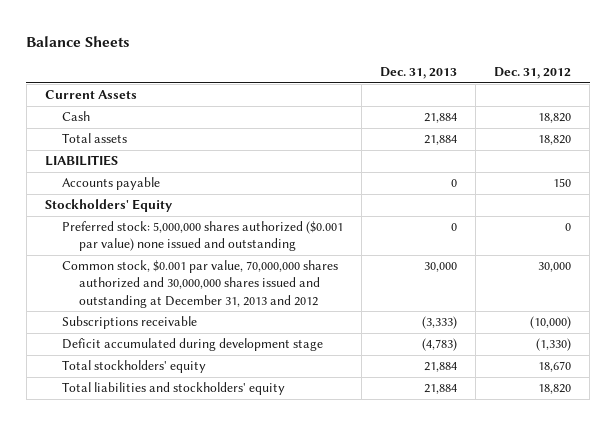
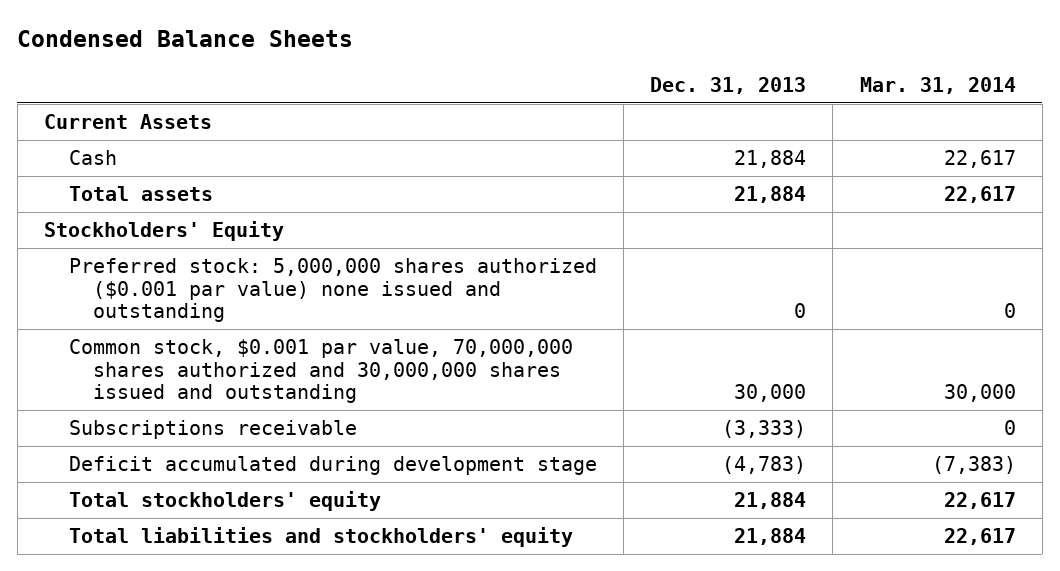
[26,36,131,48] Balance Sheets -> [17,30,354,48] Condensed Balance Sheets
[494,67,572,80] Dec. 31, 2012 -> none
none -> [859,76,1016,94] Mar. 31, 2014
[44,155,118,167] LIABILITIES -> none
[62,177,161,191] Accounts payable -> none
[62,260,339,308] Common stock, $0.001 par value, 70,000,000 shares authorized and 30,000,000 shares issued and outstanding at December 31, 2013 and 2012 -> [68,339,573,404] Common stock, $0.001 par value, 70,000,000 shares authorized and 30,000,000 shares issued and outstanding

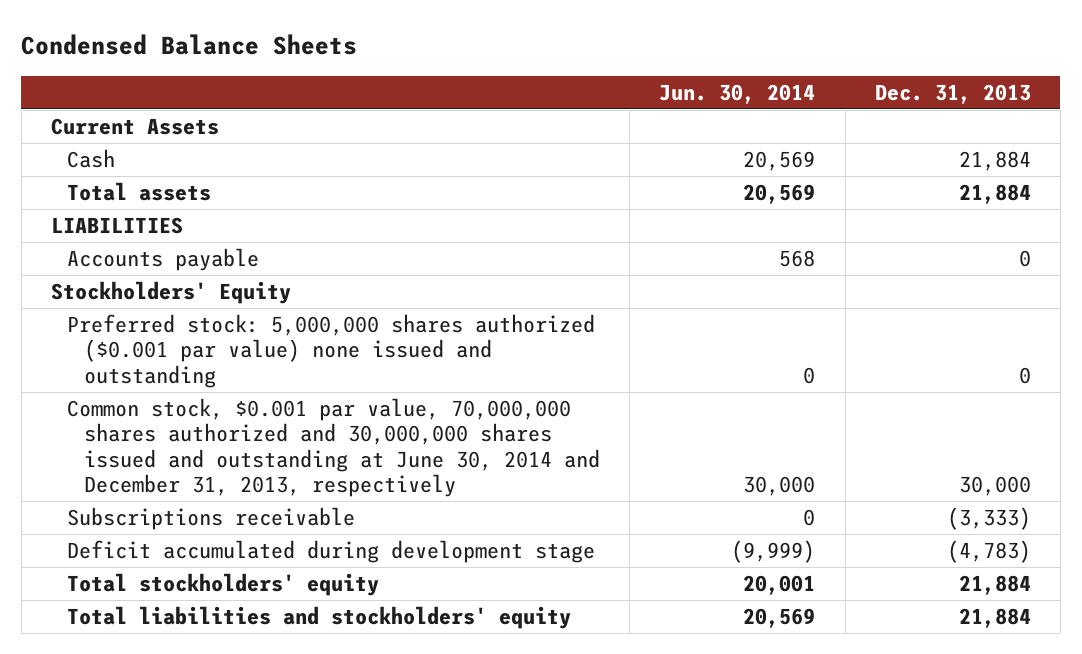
[859,76,1016,94] Mar. 31, 2014 -> none
none -> [659,83,816,104] Jun. 30, 2014
none -> [50,217,183,235] LIABILITIES
none -> [67,248,260,272] Accounts payable
[68,339,573,404] Common stock, $0.001 par value, 70,000,000 shares authorized and 30,000,000 shares issued and outstanding -> [67,398,601,497] Common stock, $0.001 par value, 70,000,000 shares authorized and 30,000,000 shares issued and outstanding at June 30, 2014 and December 31, 2013, respectively

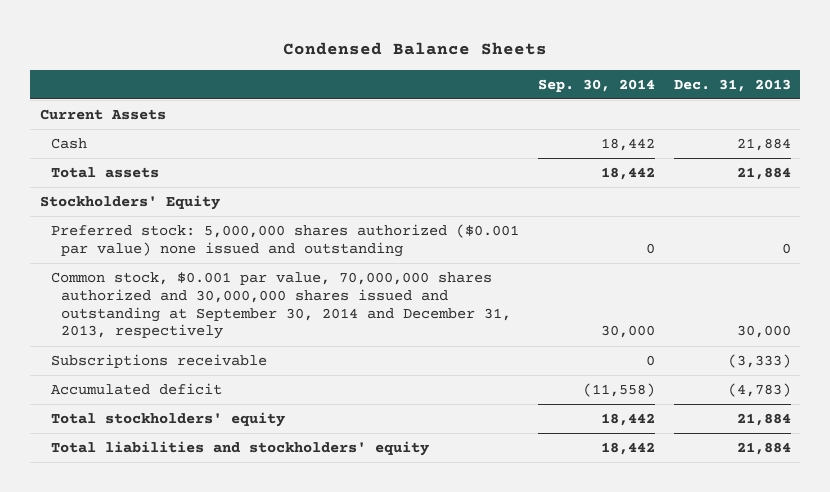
[659,83,816,104] Jun. 30, 2014 -> none
none -> [537,78,655,92] Sep. 30, 2014
[50,217,183,235] LIABILITIES -> none
[67,248,260,272] Accounts payable -> none
[67,398,601,497] Common stock, $0.001 par value, 70,000,000 shares authorized and 30,000,000 shares issued and outstanding at June 30, 2014 and December 31, 2013, respectively -> [50,272,512,340] Common stock, $0.001 par value, 70,000,000 shares authorized and 30,000,000 shares issued and outstanding at September 30, 2014 and December 31, 2013, respectively
[67,540,596,564] Deficit accumulated during development stage -> [50,383,222,396] Accumulated deficit

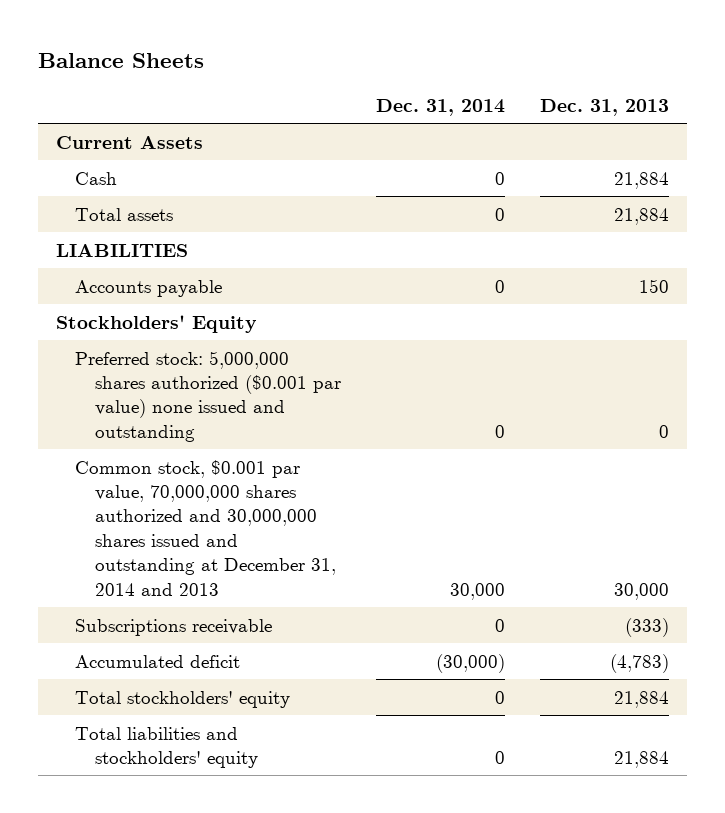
[283,42,548,56] Condensed Balance Sheets -> [38,53,205,69] Balance Sheets
[537,78,655,92] Sep. 30, 2014 -> none
none -> [375,99,505,117] Dec. 31, 2014
none -> [56,243,189,257] LIABILITIES
none -> [75,279,223,297] Accounts payable
[50,272,512,340] Common stock, $0.001 par value, 70,000,000 shares authorized and 30,000,000 shares issued and outstanding at September 30, 2014 and December 31, 2013, respectively -> [75,459,336,596] Common stock, $0.001 par value, 70,000,000 shares authorized and 30,000,000 shares issued and outstanding at December 31, 2014 and 2013
[727,354,791,369] (3,333) -> [625,617,670,637] (333)

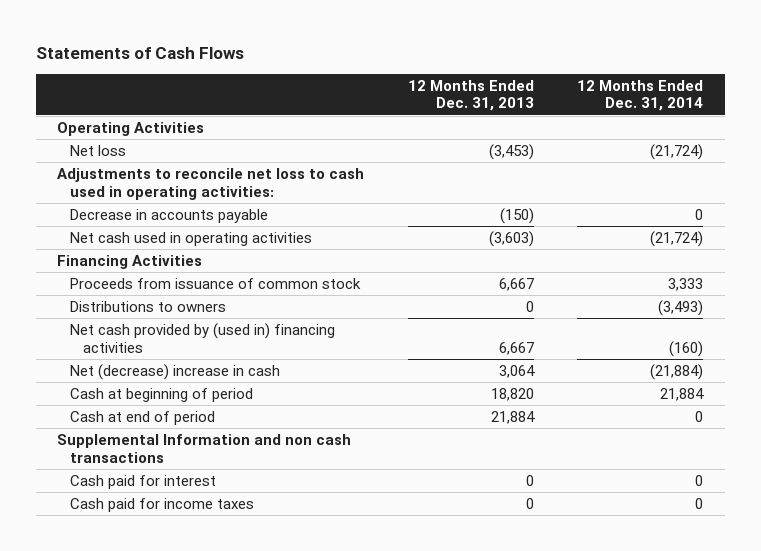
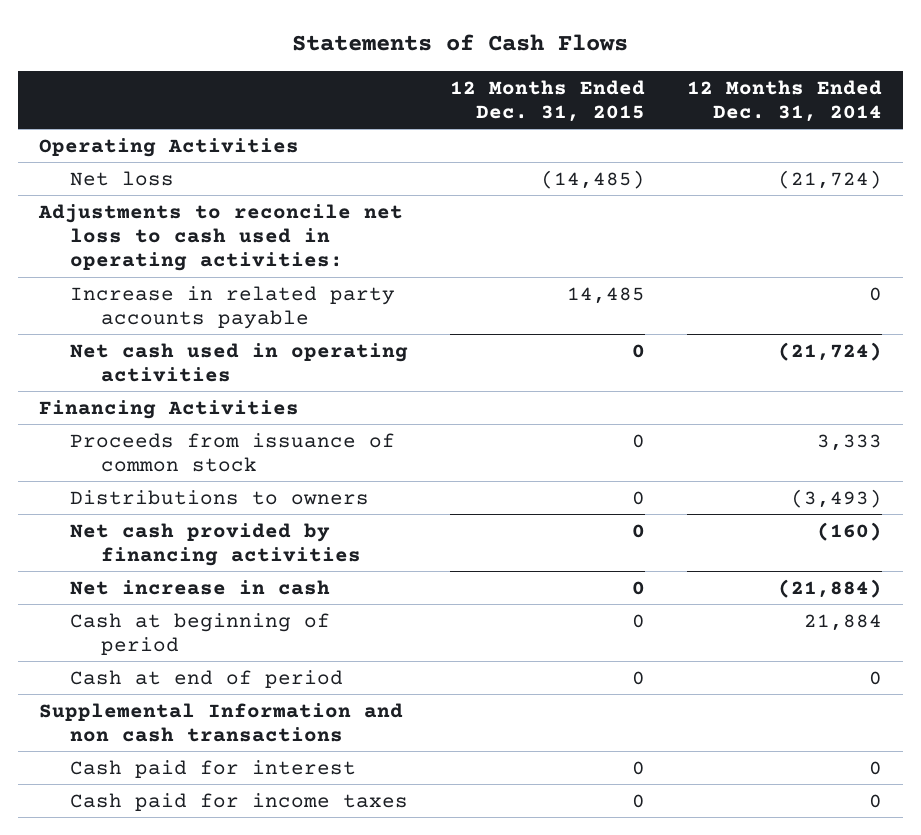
[407,79,534,112] 12 Months Ended Dec. 31, 2013 -> none
none -> [450,79,646,122] 12 Months Ended Dec. 31, 2015
[70,208,269,223] Decrease in accounts payable -> none
none -> [70,285,396,329] Increase in related party accounts payable
[70,322,336,353] Net cash provided by (used in) financing activities -> [70,522,362,566] Net cash provided by financing activities
[70,363,281,380] Net (decrease) increase in cash -> [70,579,331,595] Net increase in cash

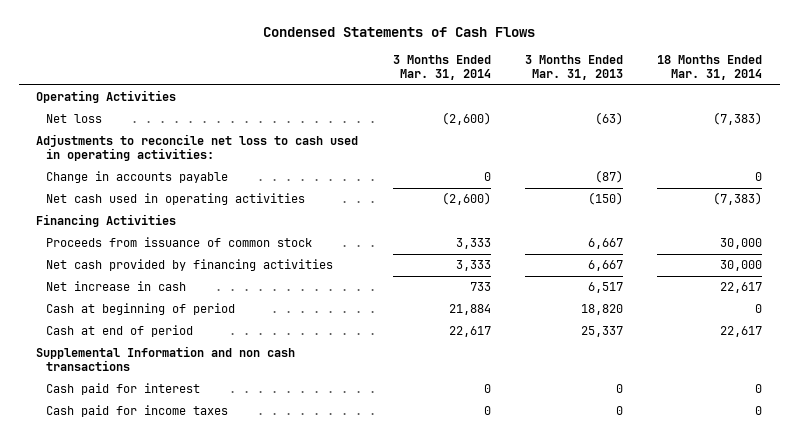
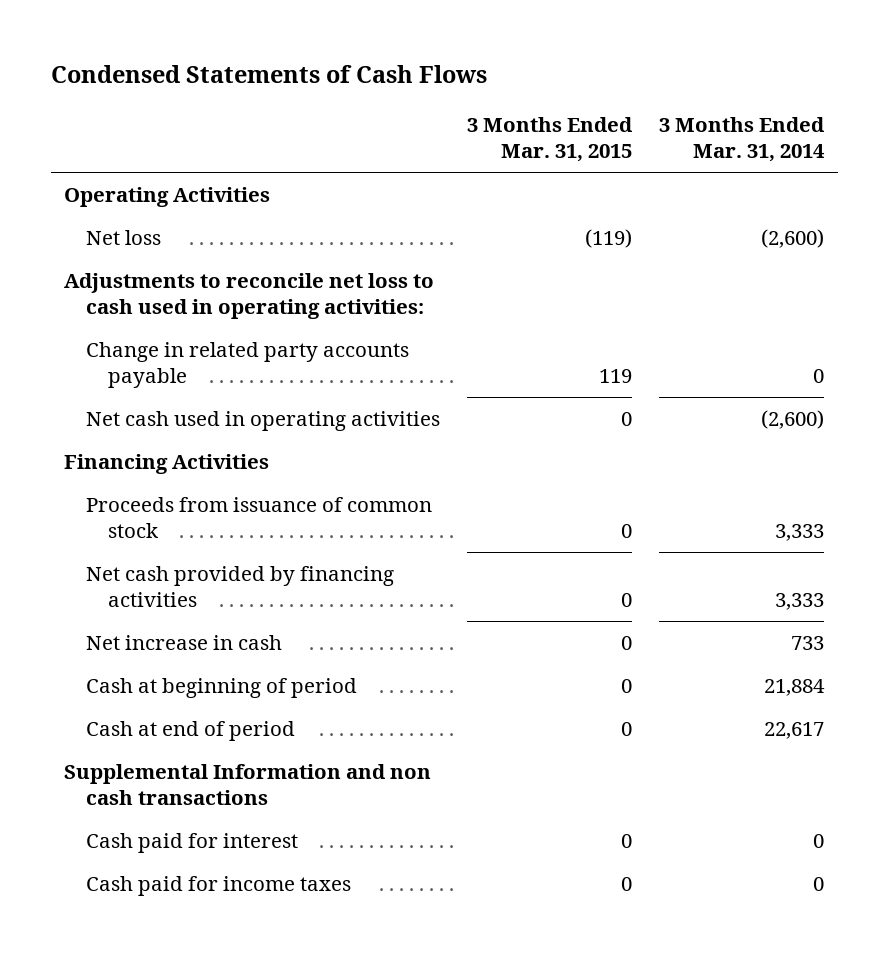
[525,54,624,81] 3 Months Ended Mar. 31, 2013 -> none
[657,54,763,81] 18 Months Ended Mar. 31, 2014 -> none
none -> [467,116,634,163] 3 Months Ended Mar. 31, 2015
[45,171,228,184] Change in accounts payable -> [85,341,409,389] Change in related party accounts payable

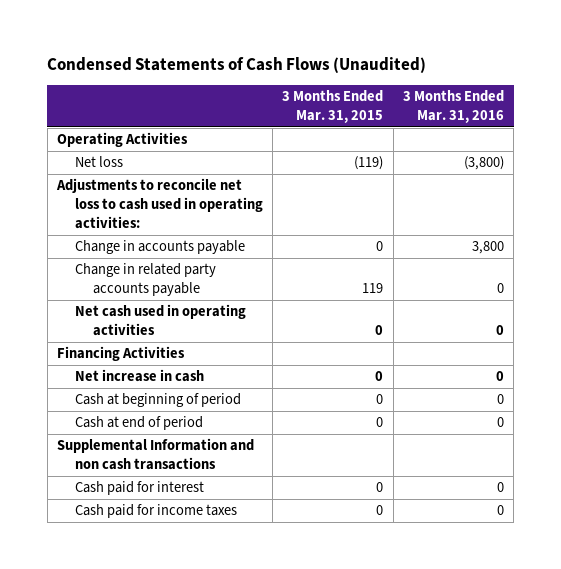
[50,64,487,83] Condensed Statements of Cash Flows -> [47,56,427,73] Condensed Statements of Cash Flows (Unaudited)
[659,116,826,163] 3 Months Ended Mar. 31, 2014 -> none
none -> [402,90,504,124] 3 Months Ended Mar. 31, 2016
none -> [74,240,245,255] Change in accounts payable
[85,496,432,539] Proceeds from issuance of common stock -> none
[85,565,394,608] Net cash provided by financing activities -> none

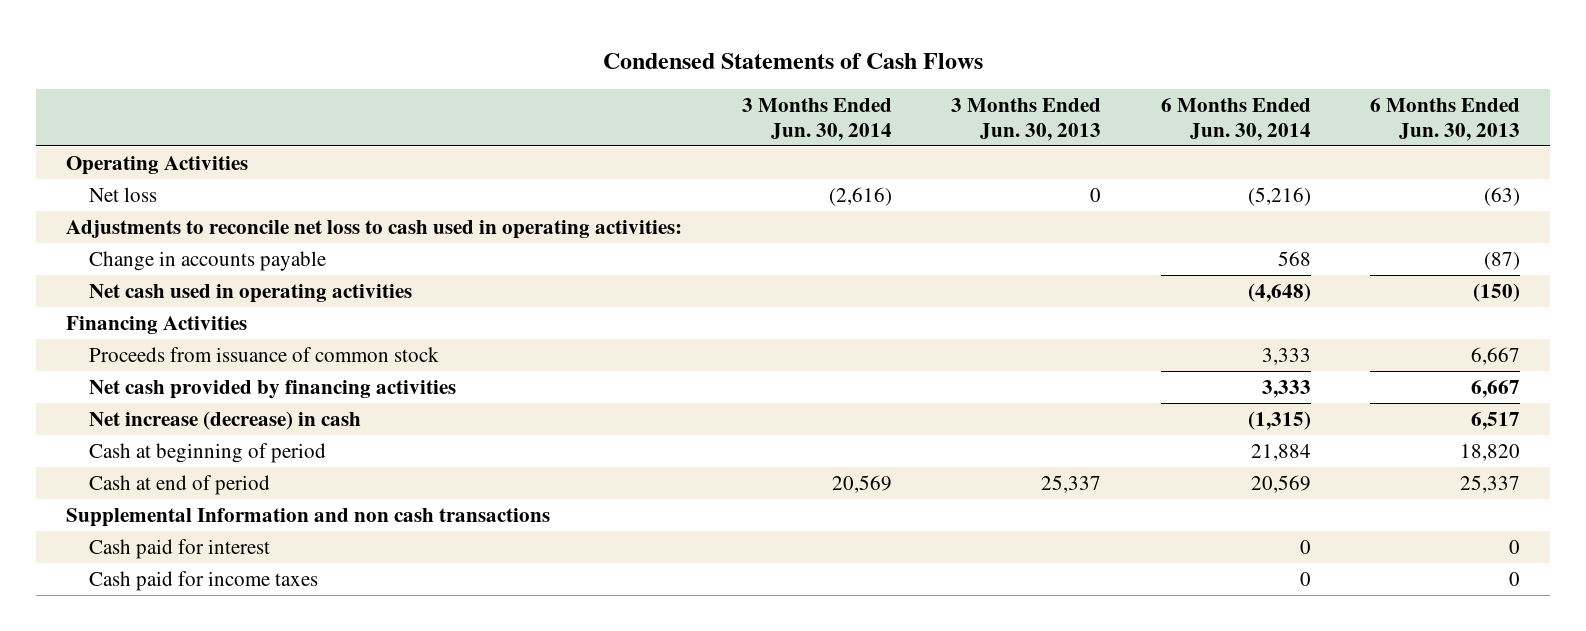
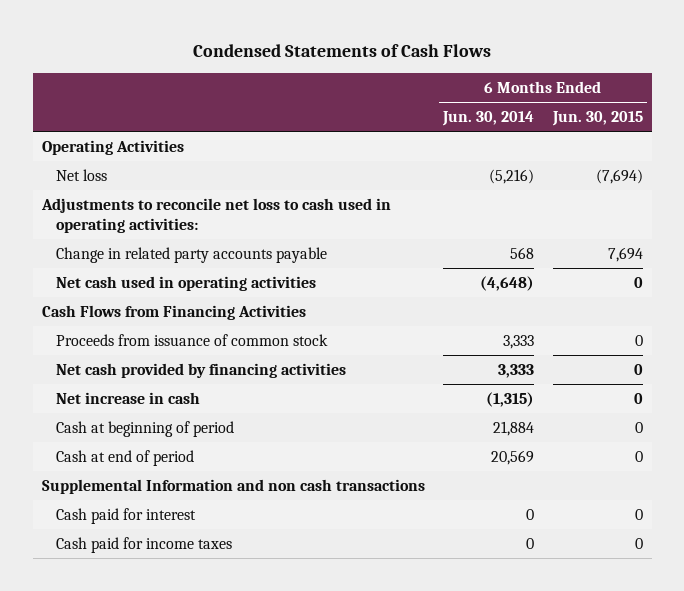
[741,97,892,141] 3 Months Ended Jun. 30, 2014 -> none
[951,97,1102,141] 3 Months Ended Jun. 30, 2013 -> none
[1370,97,1521,141] 6 Months Ended Jun. 30, 2013 -> none
none -> [551,110,643,126] Jun. 30, 2015
[88,250,326,271] Change in accounts payable -> [56,246,328,263] Change in related party accounts payable
[66,315,248,334] Financing Activities -> [41,304,306,320] Cash Flows from Financing Activities
[88,410,361,430] Net increase (decrease) in cash -> [56,391,201,404] Net increase in cash

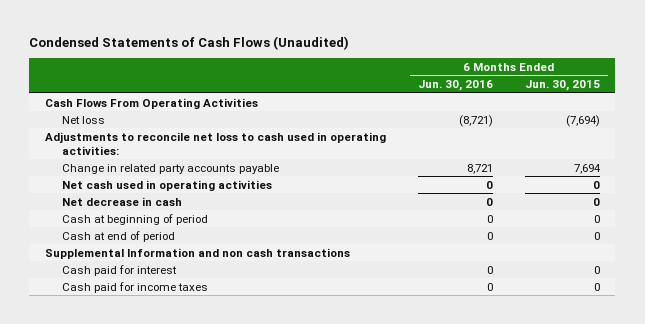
[193,44,492,58] Condensed Statements of Cash Flows -> [29,35,350,50] Condensed Statements of Cash Flows (Unaudited)
[442,110,535,126] Jun. 30, 2014 -> none
none -> [417,79,493,91] Jun. 30, 2016
[41,139,184,155] Operating Activities -> [45,97,259,109] Cash Flows From Operating Activities
[41,304,306,320] Cash Flows from Financing Activities -> none
[56,333,329,346] Proceeds from issuance of common stock -> none
[56,362,347,378] Net cash provided by financing activities -> none
[56,391,201,404] Net increase in cash -> [62,196,183,206] Net decrease in cash

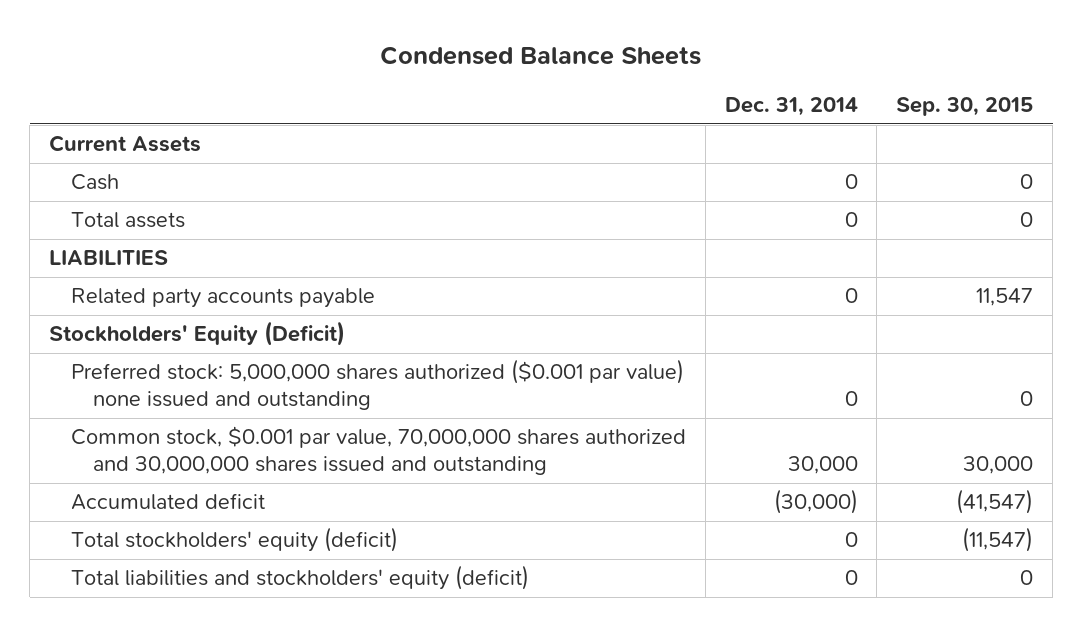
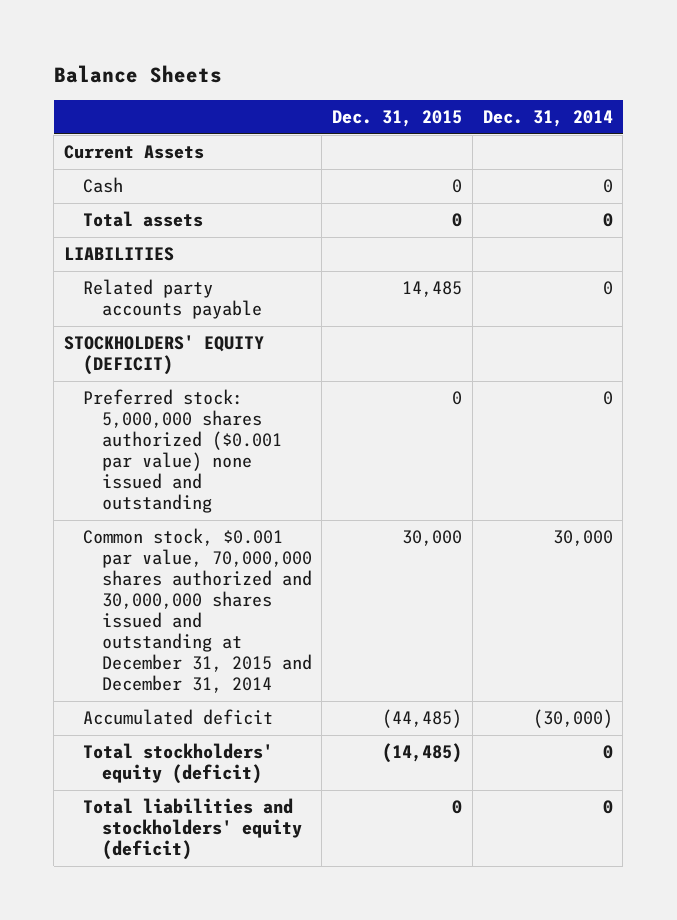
[380,45,702,65] Condensed Balance Sheets -> [53,64,222,83] Balance Sheets
[896,97,1034,117] Sep. 30, 2015 -> none
none -> [332,110,463,128] Dec. 31, 2015
[48,321,345,347] Stockholders' Equity (Deficit) -> [64,335,265,376] STOCKHOLDERS' EQUITY (DEFICIT)
[70,426,686,476] Common stock, $0.001 par value, 70,000,000 shares authorized and 30,000,000 shares issued and outstanding -> [82,528,312,694] Common stock, $0.001 par value, 70,000,000 shares authorized and 30,000,000 shares issued and outstanding at December 31, 2015 and December 31, 2014

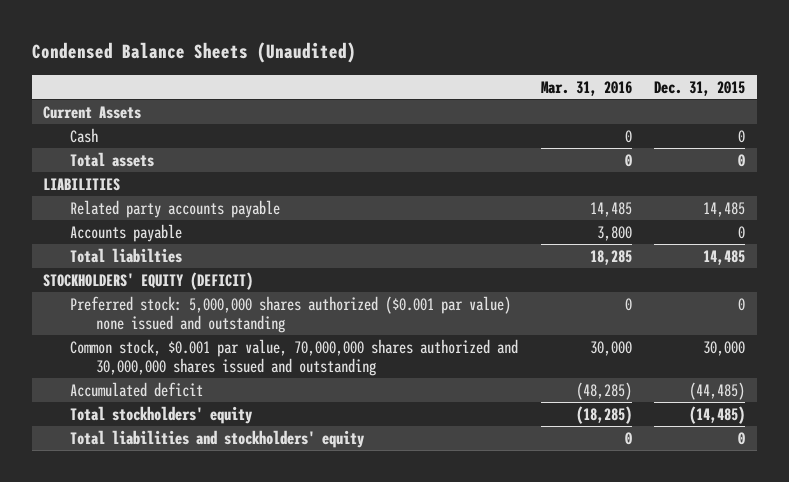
[53,64,222,83] Balance Sheets -> [32,42,357,64] Condensed Balance Sheets (Unaudited)
[482,110,613,128] Dec. 31, 2014 -> none
none -> [540,80,632,96] Mar. 31, 2016
none -> [69,223,182,242] Accounts payable
none -> [69,247,182,263] Total liabilties
[82,528,312,694] Common stock, $0.001 par value, 70,000,000 shares authorized and 30,000,000 shares issued and outstanding at December 31, 2015 and December 31, 2014 -> [69,338,518,377] Common stock, $0.001 par value, 70,000,000 shares authorized and 30,000,000 shares issued and outstanding
[82,743,273,785] Total stockholders' equity (deficit) -> [69,405,252,424] Total stockholders' equity
[82,798,302,861] Total liabilities and stockholders' equity (deficit) -> [69,429,364,448] Total liabilities and stockholders' equity

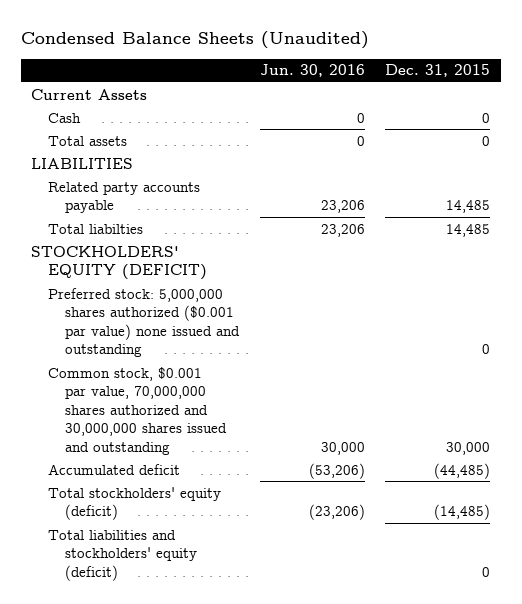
[540,80,632,96] Mar. 31, 2016 -> none
none -> [259,64,365,78] Jun. 30, 2016
[69,223,182,242] Accounts payable -> none
[69,405,252,424] Total stockholders' equity -> [48,486,222,521] Total stockholders' equity (deficit)
[69,429,364,448] Total liabilities and stockholders' equity -> [48,529,198,581] Total liabilities and stockholders' equity (deficit)

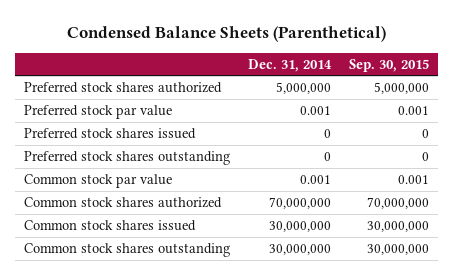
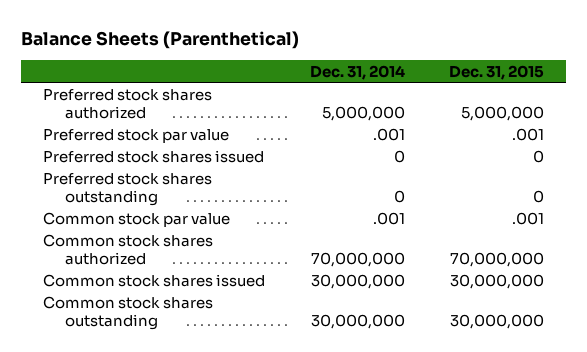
[66,25,386,42] Condensed Balance Sheets (Parenthetical) -> [21,30,300,49] Balance Sheets (Parenthetical)
[349,58,430,72] Sep. 30, 2015 -> none
none -> [448,64,544,80] Dec. 31, 2015
[300,105,332,115] 0.001 -> [372,127,405,141] .001
[300,174,332,184] 0.001 -> [372,211,405,225] .001

